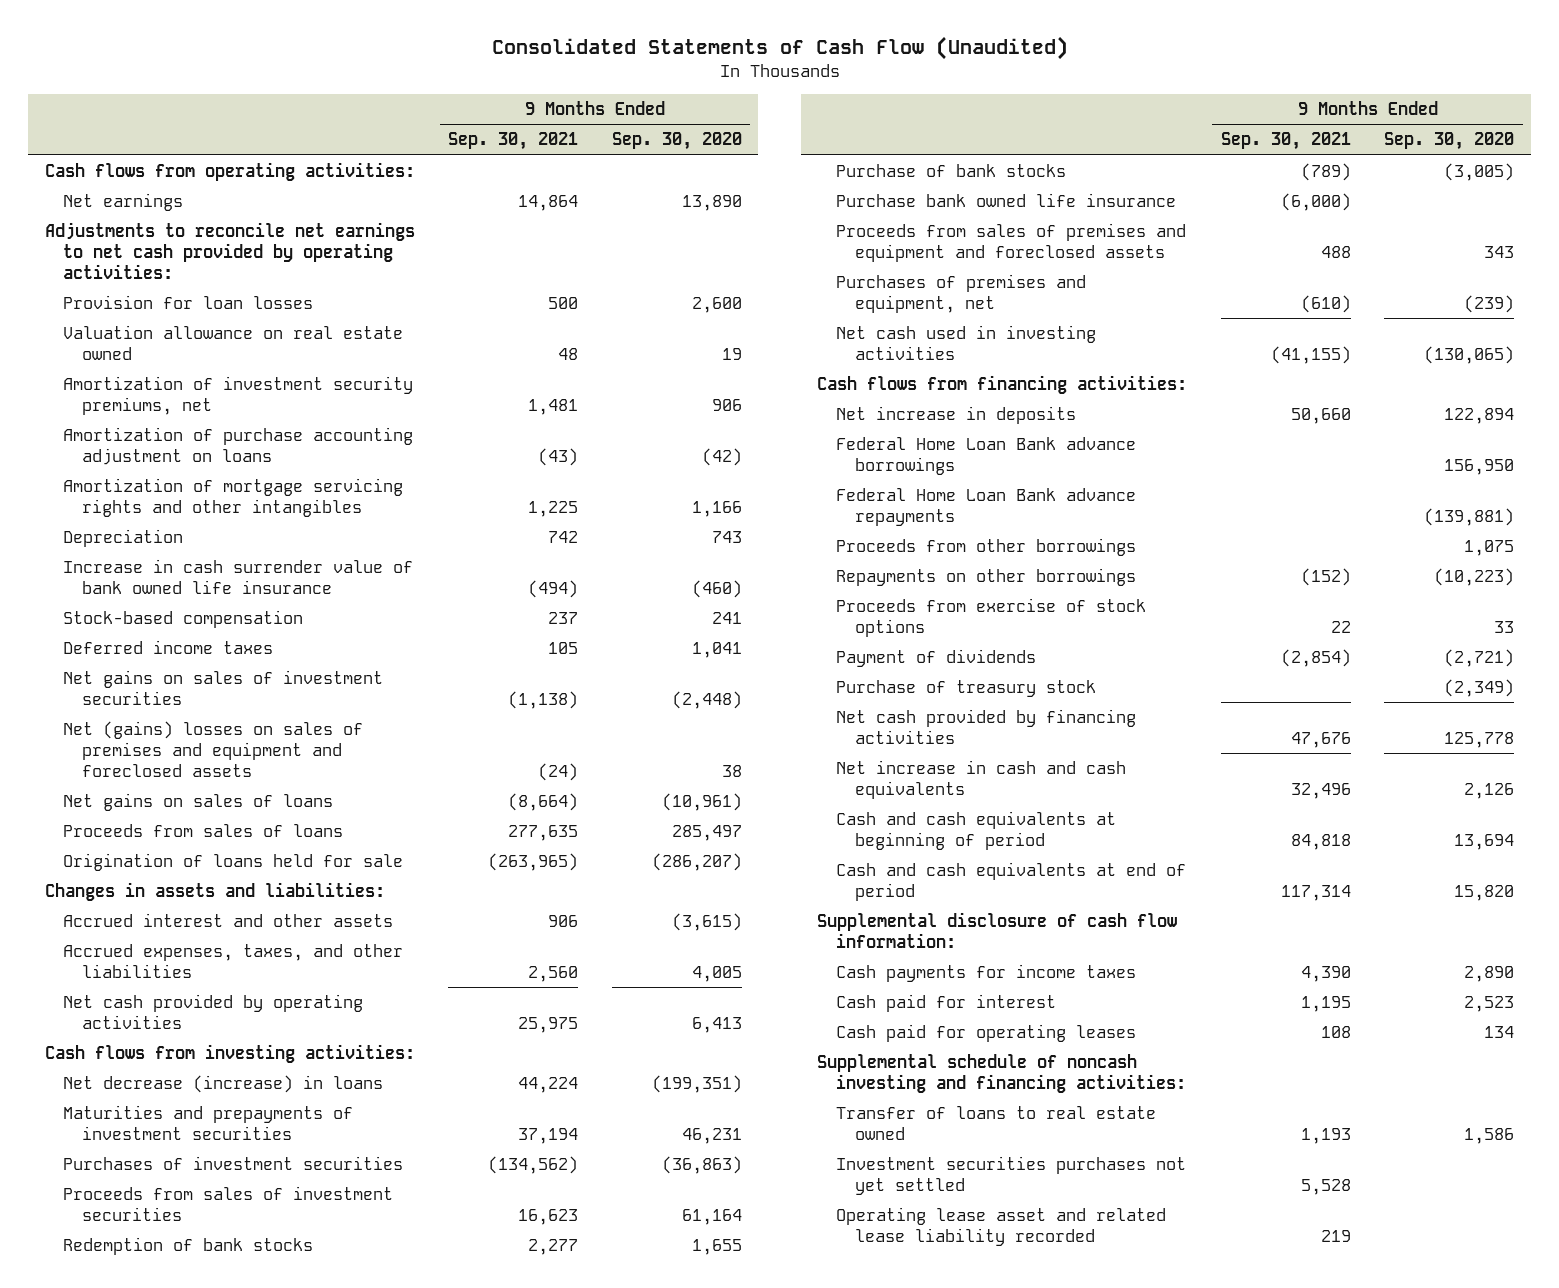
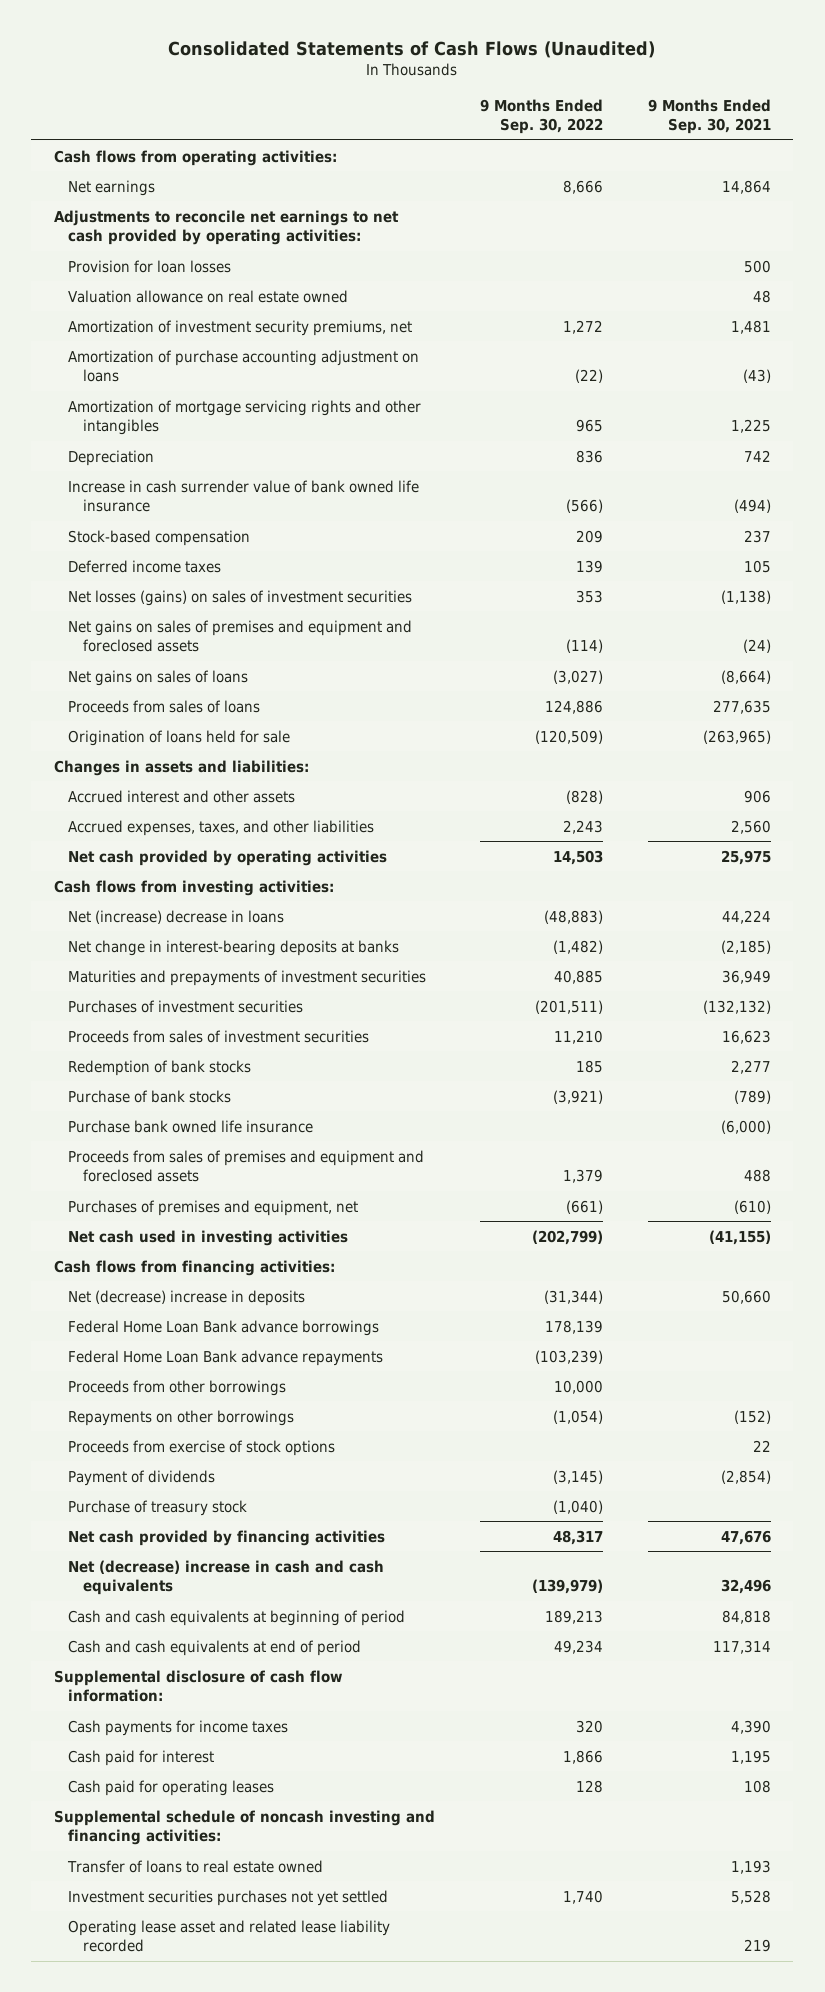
[491,36,1068,61] Consolidated Statements of Cash Flow (Unaudited) -> [168,40,656,58] Consolidated Statements of Cash Flows (Unaudited)
[611,132,742,151] Sep. 30, 2020 -> none
none -> [479,98,603,134] 9 Months Ended Sep. 30, 2022
[63,670,384,705] Net gains on sales of investment securities -> [68,589,413,606] Net losses (gains) on sales of investment securities
[63,721,364,777] Net (gains) losses on sales of premises and equipment and foreclosed assets -> [68,619,413,652] Net gains on sales of premises and equipment and foreclosed assets
[63,1075,384,1094] Net decrease (increase) in loans -> [68,909,285,924] Net (increase) decrease in loans
none -> [68,939,400,956] Net change in interest-bearing deposits at banks
[518,1127,579,1144] 37,194 -> [721,969,771,984] 36,949
[488,1156,579,1175] (134,562) -> [702,999,771,1014] (132,132)
[835,406,1076,425] Net increase in deposits -> [68,1289,306,1306] Net (decrease) increase in deposits
[835,760,1126,799] Net increase in cash and cash equivalents -> [68,1559,385,1595] Net (decrease) increase in cash and cash equivalents

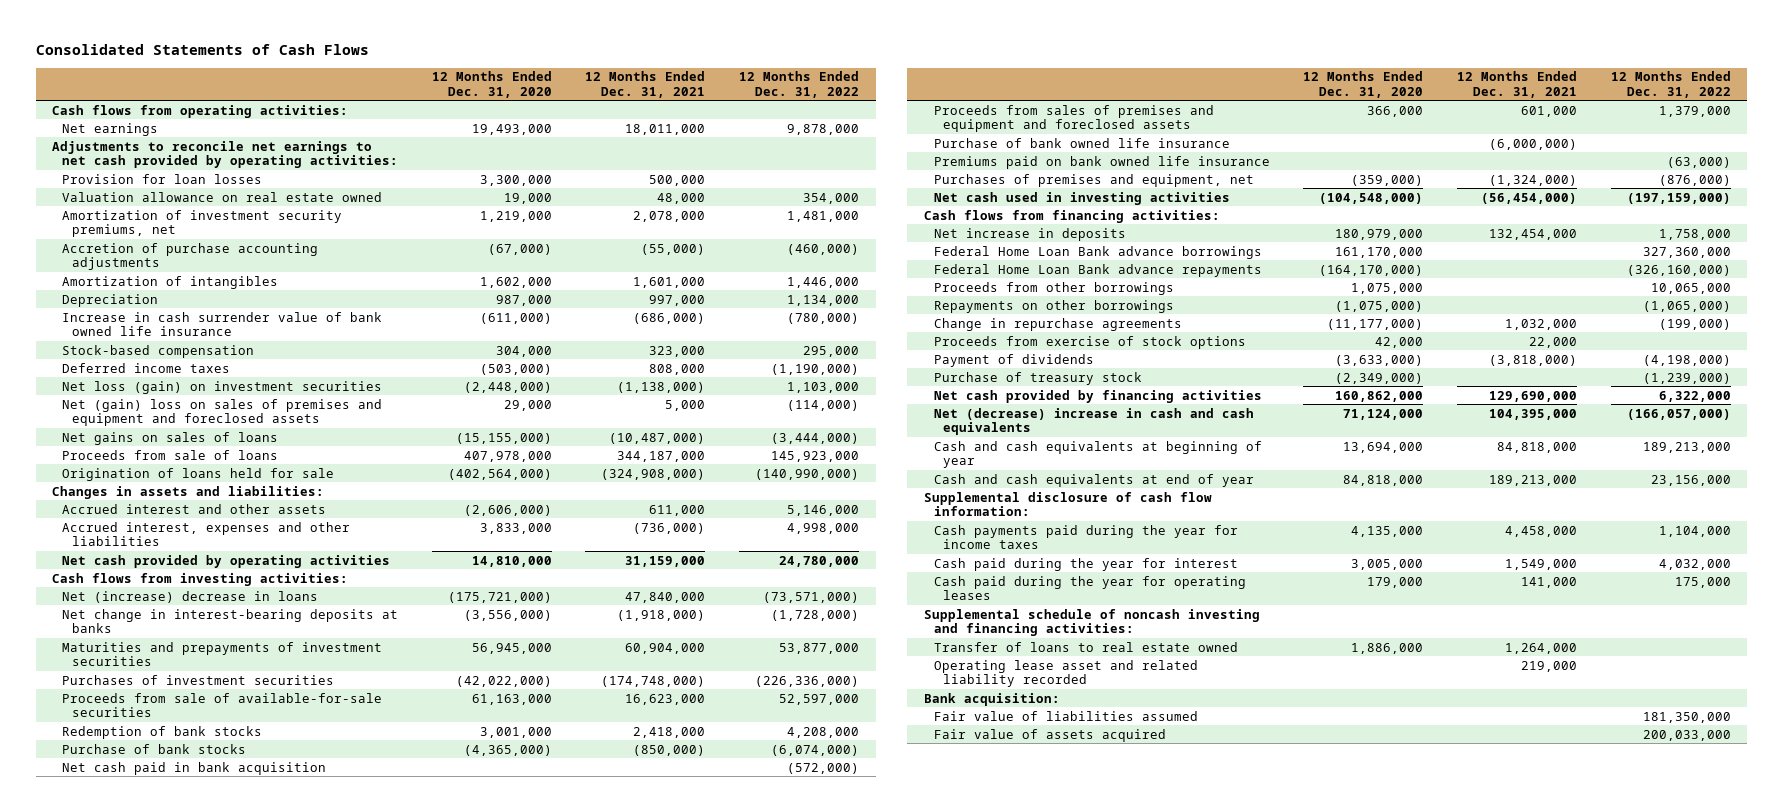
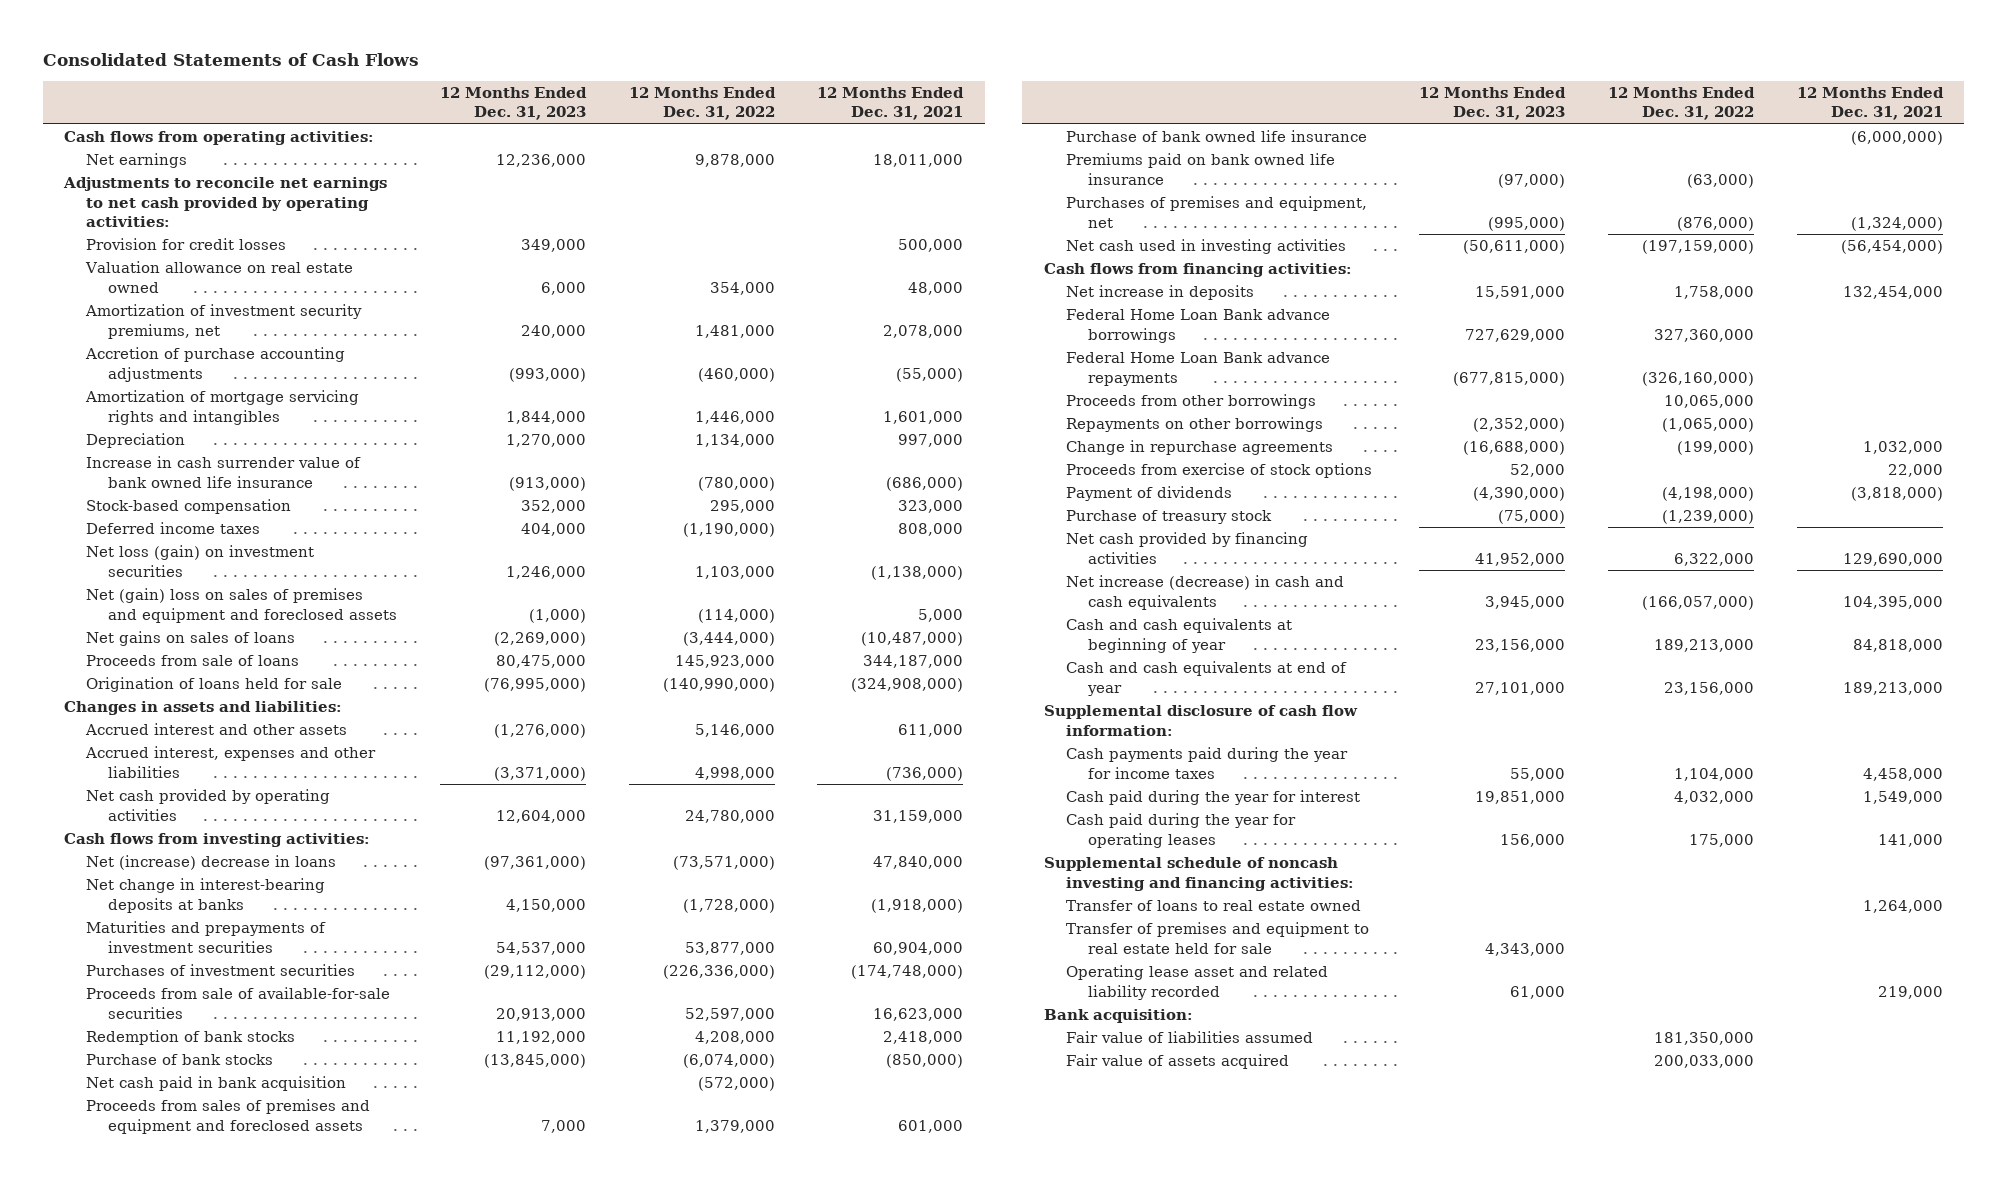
[431,71,552,98] 12 Months Ended Dec. 31, 2020 -> none
none -> [439,87,587,121] 12 Months Ended Dec. 31, 2023
[62,173,263,184] Provision for loan losses -> [86,238,287,251] Provision for credit losses
[62,275,279,289] Amortization of intangibles -> [85,390,360,425] Amortization of mortgage servicing rights and intangibles
[933,407,1254,436] Net (decrease) increase in cash and cash equivalents -> [1065,575,1344,610] Net increase (decrease) in cash and cash equivalents
none -> [1065,922,1369,954] Transfer of premises and equipment to real estate held for sale

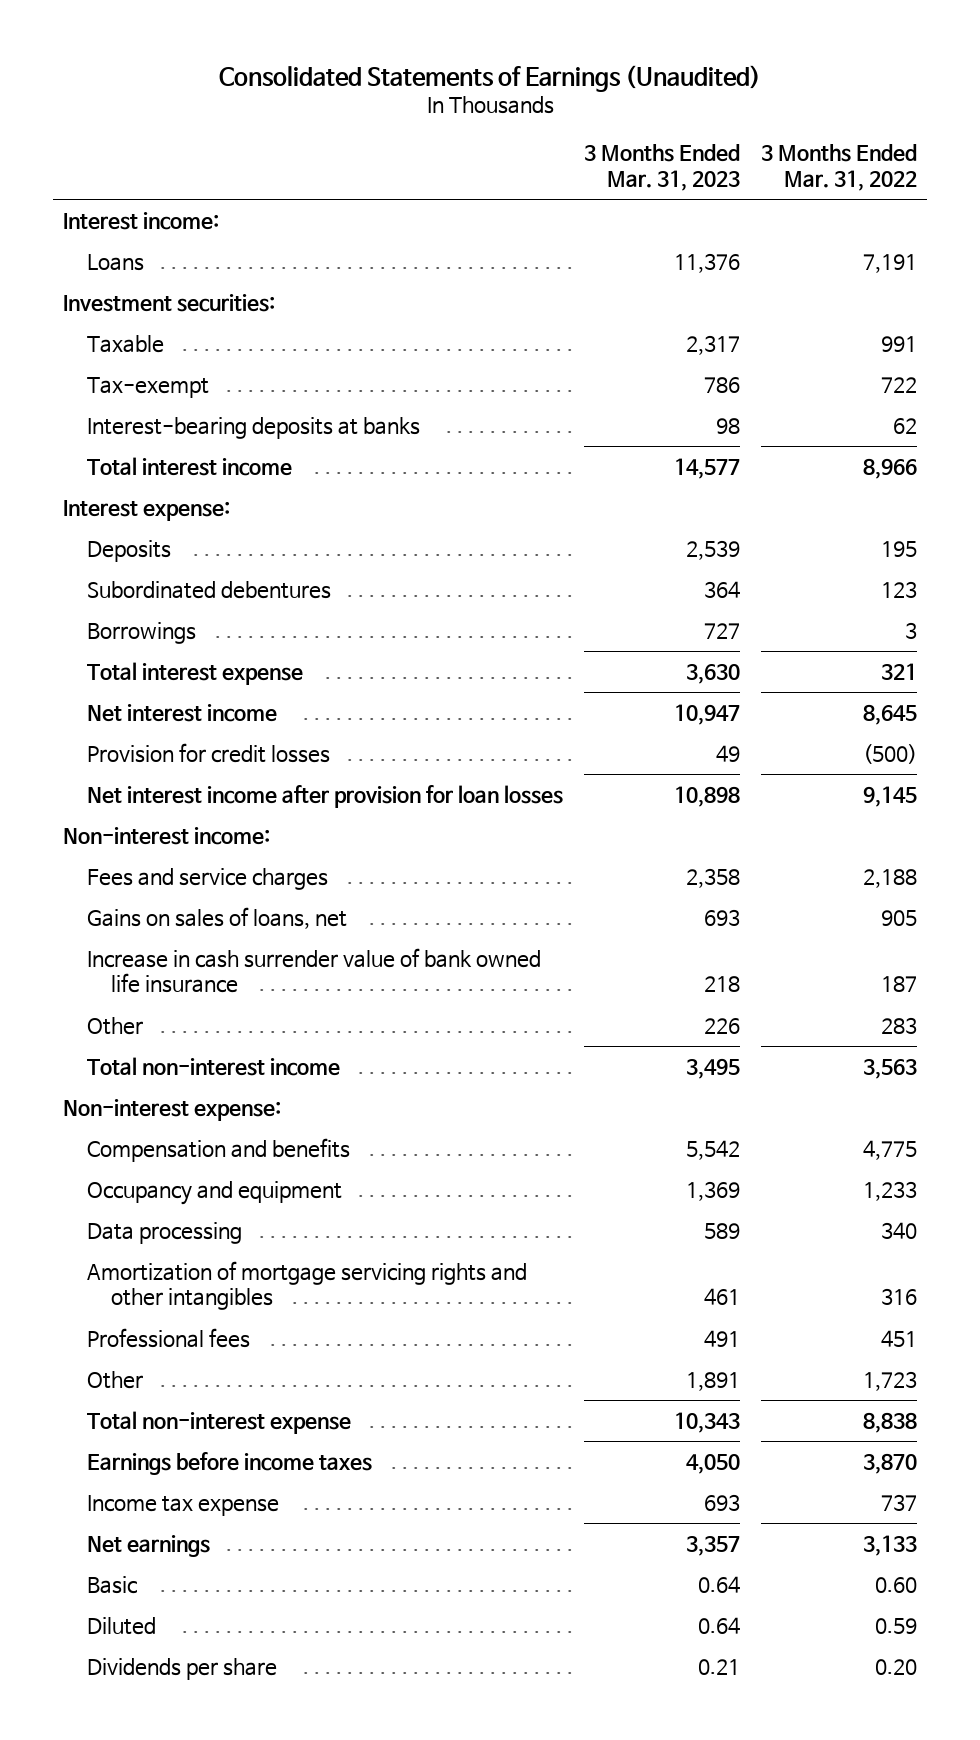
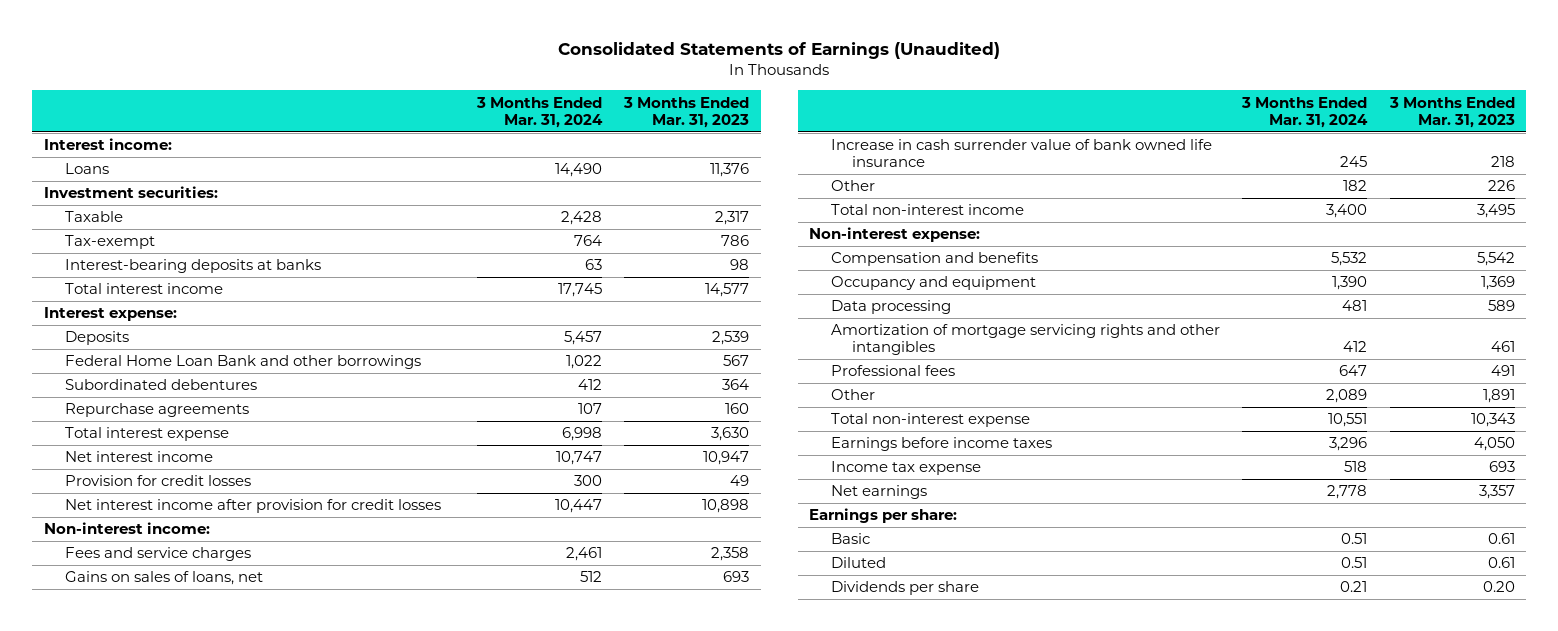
[760,144,917,192] 3 Months Ended Mar. 31, 2022 -> none
none -> [475,96,603,128] 3 Months Ended Mar. 31, 2024
none -> [65,355,422,370] Federal Home Loan Bank and other borrowings
[87,621,197,644] Borrowings -> none
none -> [65,403,250,418] Repurchase agreements
[87,784,564,808] Net interest income after provision for loan losses -> [65,499,442,514] Net interest income after provision for credit losses
none -> [808,508,957,524] Earnings per share:
[697,1575,740,1593] 0.64 -> [1487,533,1515,545] 0.61
[697,1616,740,1634] 0.64 -> [1487,557,1515,569] 0.61
[697,1658,740,1675] 0.21 -> [1482,581,1515,593] 0.20

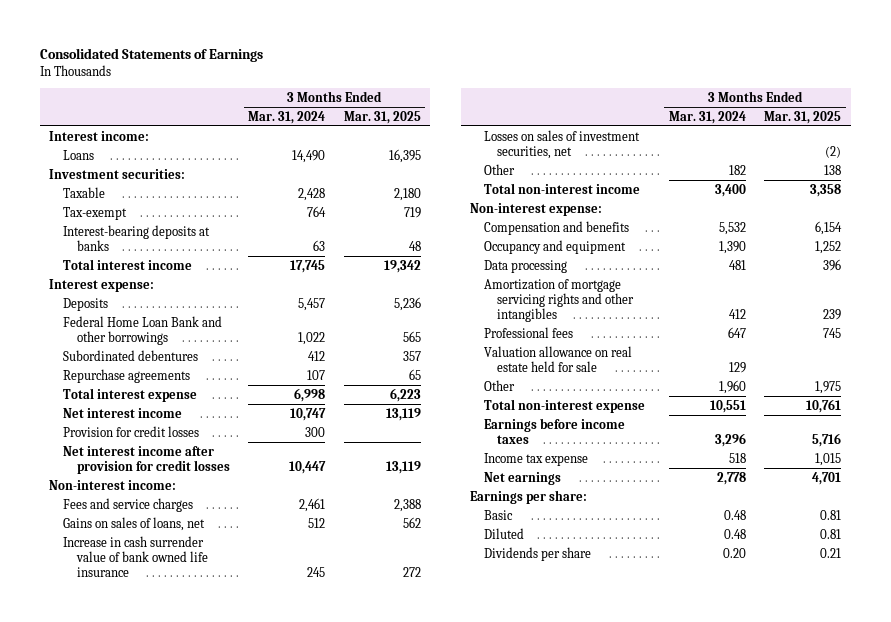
[558,42,1001,60] Consolidated Statements of Earnings (Unaudited) -> [40,48,264,63] Consolidated Statements of Earnings
[623,96,750,128] 3 Months Ended Mar. 31, 2023 -> none
none -> [343,110,421,124] Mar. 31, 2025
none -> [483,129,640,159] Losses on sales of investment securities, net
none -> [483,345,632,372] Valuation allowance on real estate held for sale
[1326,389,1368,404] 2,089 -> [718,379,746,394] 1,960
[1341,533,1368,545] 0.51 -> [723,509,746,520] 0.48
[1341,557,1368,569] 0.51 -> [723,528,746,539] 0.48
[1340,581,1368,593] 0.21 -> [722,547,746,558] 0.20

